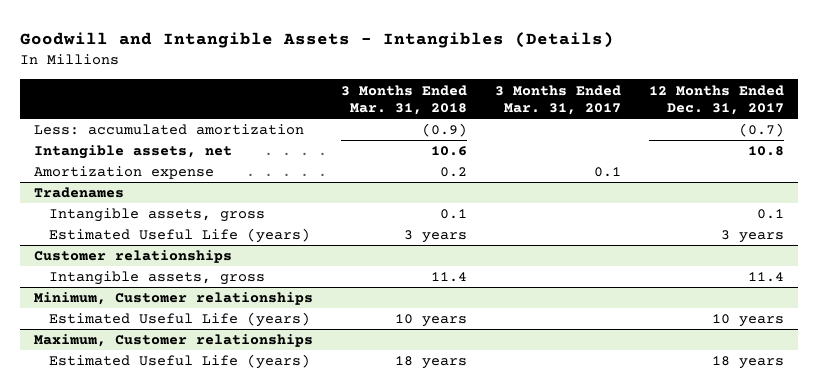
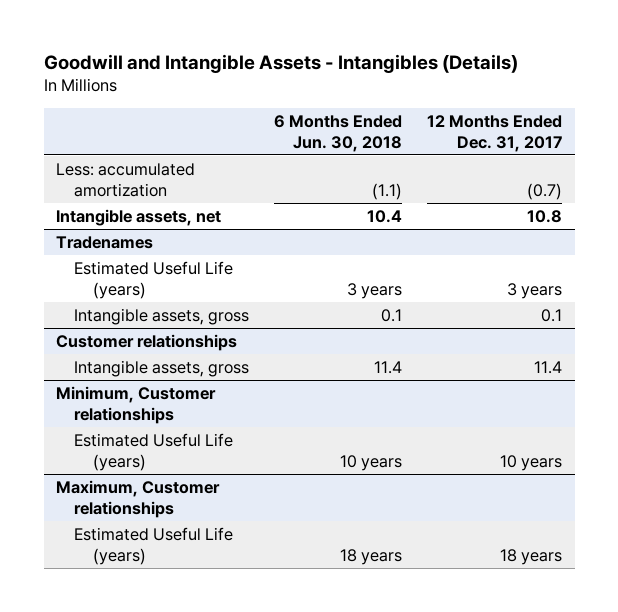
[341,84,468,116] 3 Months Ended Mar. 31, 2018 -> none
[495,84,622,116] 3 Months Ended Mar. 31, 2017 -> none
none -> [274,114,403,152] 6 Months Ended Jun. 30, 2018
[34,166,215,180] Amortization expense -> none
[49,208,266,223] Intangible assets, gross -> [74,308,250,326] Intangible assets, gross

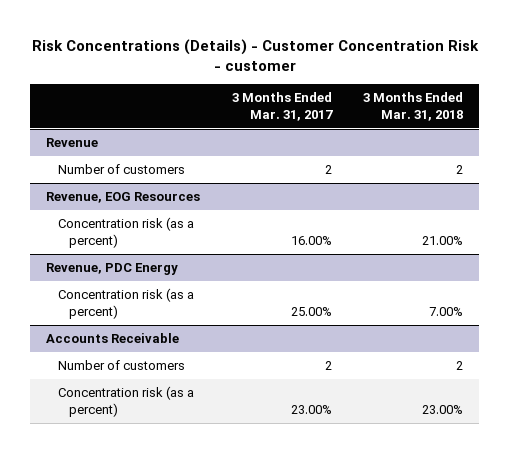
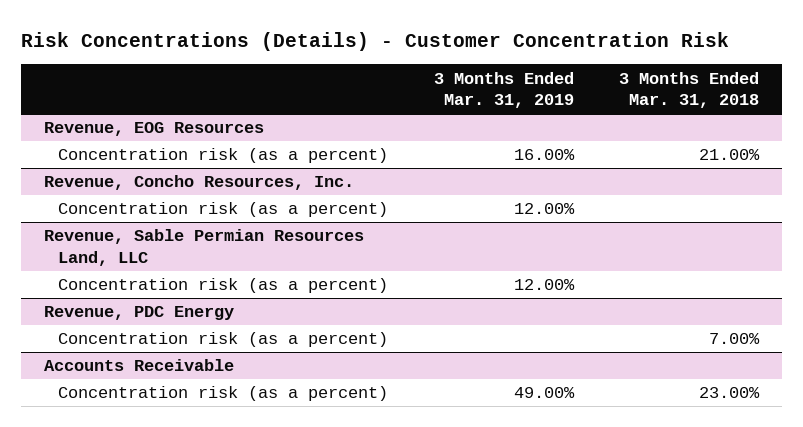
[31,38,479,72] Risk Concentrations (Details) - Customer Concentration Risk - customer -> [20,32,729,52] Risk Concentrations (Details) - Customer Concentration Risk
[231,92,333,122] 3 Months Ended Mar. 31, 2017 -> none
none -> [433,71,574,109] 3 Months Ended Mar. 31, 2019
[46,138,99,148] Revenue -> none
[57,164,185,175] Number of customers -> none
none -> [43,175,354,191] Revenue, Concho Resources, Inc.
none -> [58,202,389,218] Concentration risk (as a percent)
none -> [43,229,364,266] Revenue, Sable Permian Resources Land, LLC
none -> [58,278,389,294] Concentration risk (as a percent)
[57,360,185,371] Number of customers -> none

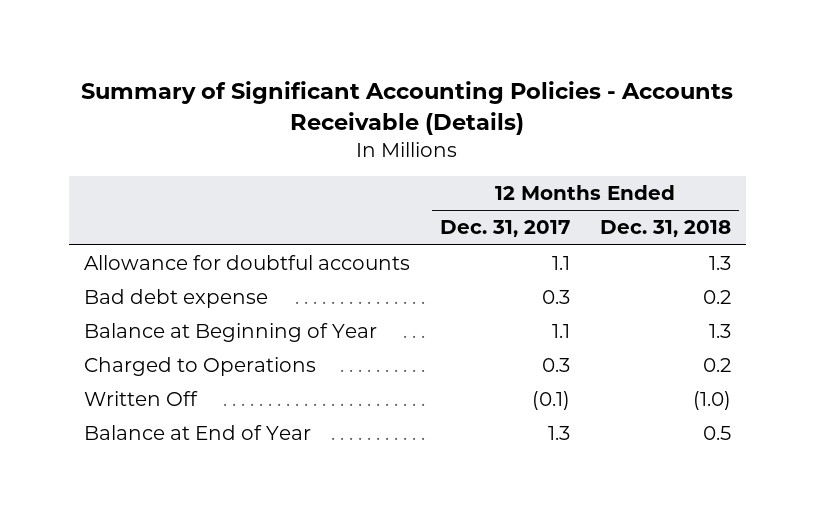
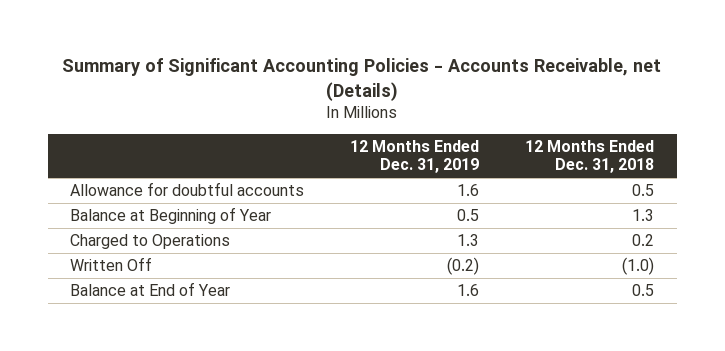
[81,81,734,136] Summary of Significant Accounting Policies - Accounts Receivable (Details) -> [62,58,662,101] Summary of Significant Accounting Policies - Accounts Receivable, net (Details)
[439,220,570,238] Dec. 31, 2017 -> none
none -> [350,140,480,174] 12 Months Ended Dec. 31, 2019
[83,288,268,308] Bad debt expense -> none
[708,255,731,270] 1.3 -> [632,184,655,197] 0.5

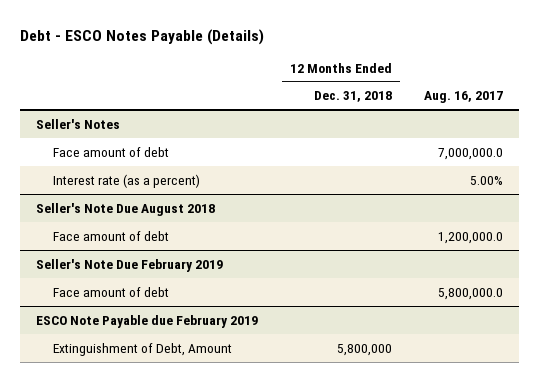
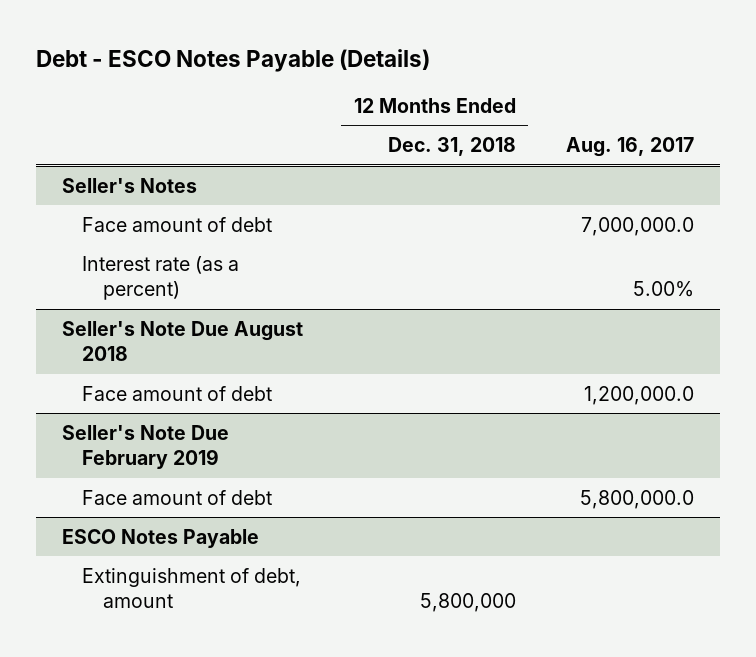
[35,314,258,328] ESCO Note Payable due February 2019 -> [61,528,259,548] ESCO Notes Payable
[53,342,233,356] Extinguishment of Debt, Amount -> [82,567,302,608] Extinguishment of debt, amount

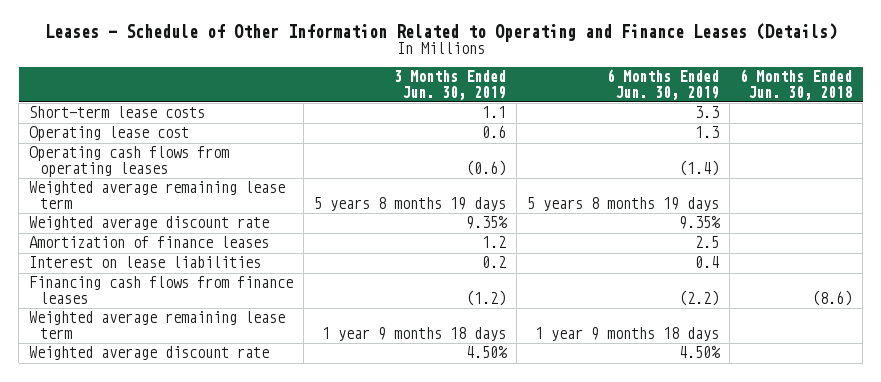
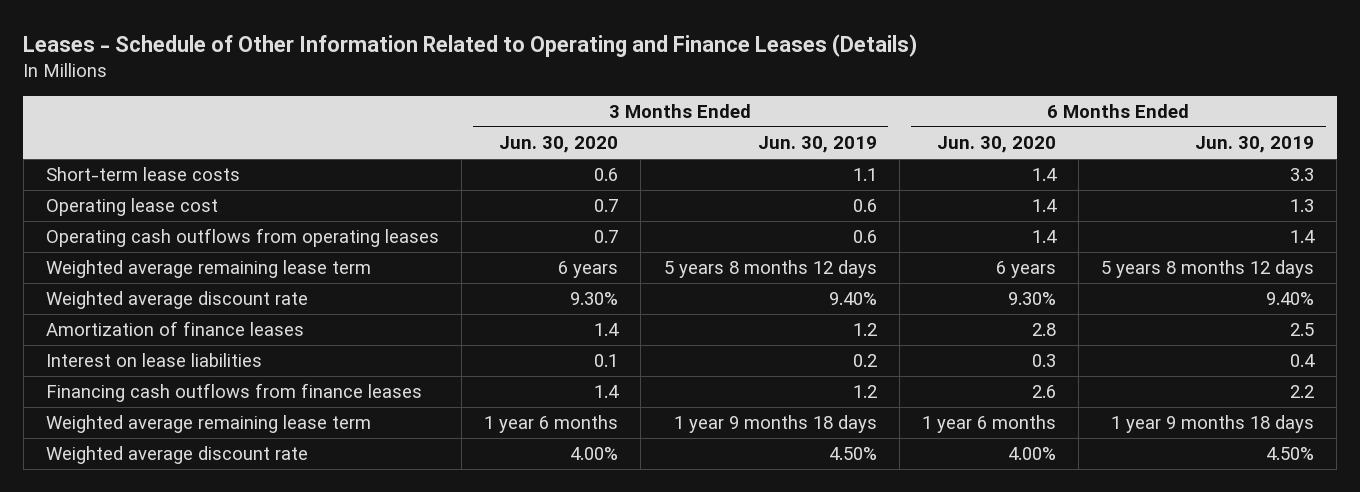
[740,69,853,100] 6 Months Ended Jun. 30, 2018 -> none
none -> [499,136,619,154] Jun. 30, 2020
none -> [936,136,1056,154] Jun. 30, 2020
[29,146,230,177] Operating cash flows from operating leases -> [45,228,439,248] Operating cash outflows from operating leases
[466,159,507,176] (0.6) -> [852,230,877,244] 0.6
[679,159,720,176] (1.4) -> [1290,230,1316,244] 1.4
[314,196,507,211] 5 years 8 months 19 days -> [663,260,877,279] 5 years 8 months 12 days
[527,196,720,211] 5 years 8 months 19 days -> [1101,260,1315,279] 5 years 8 months 12 days
[466,216,509,230] 9.35% -> [828,292,877,306] 9.40%
[679,216,722,230] 9.35% -> [1266,292,1315,306] 9.40%
[29,276,294,304] Financing cash flows from finance leases -> [45,383,422,403] Financing cash outflows from finance leases
[466,289,507,306] (1.2) -> [852,385,877,399] 1.2
[679,289,720,306] (2.2) -> [1290,385,1315,399] 2.2

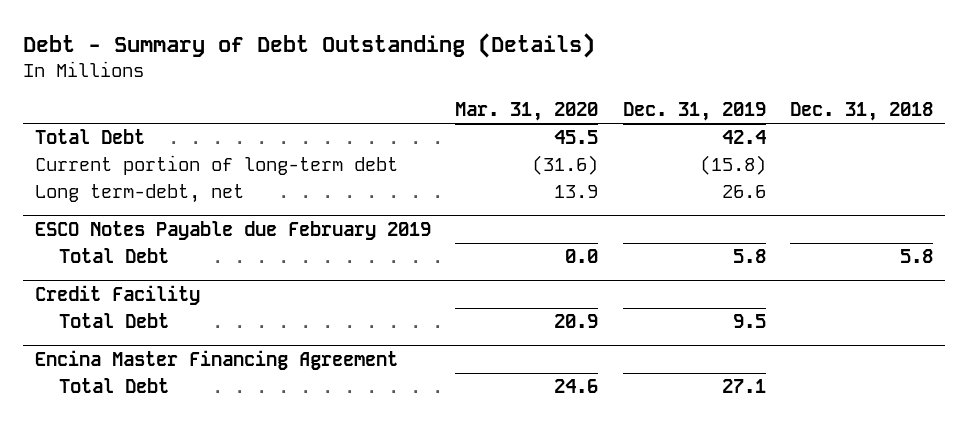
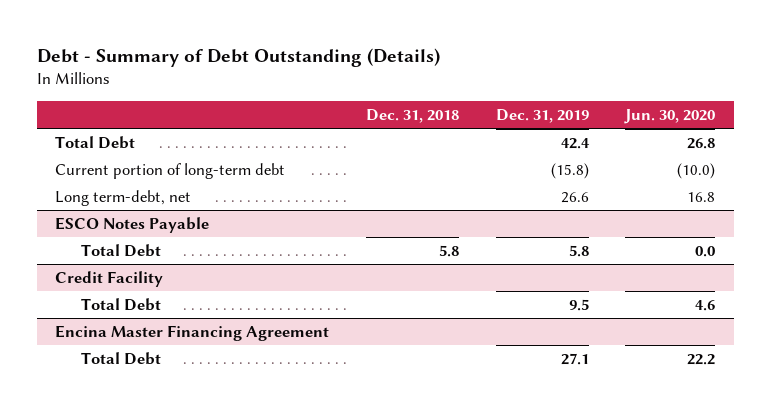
[455,102,599,122] Mar. 31, 2020 -> none
none -> [624,108,716,124] Jun. 30, 2020
[35,220,432,240] ESCO Notes Payable due February 2019 -> [54,217,209,234] ESCO Notes Payable

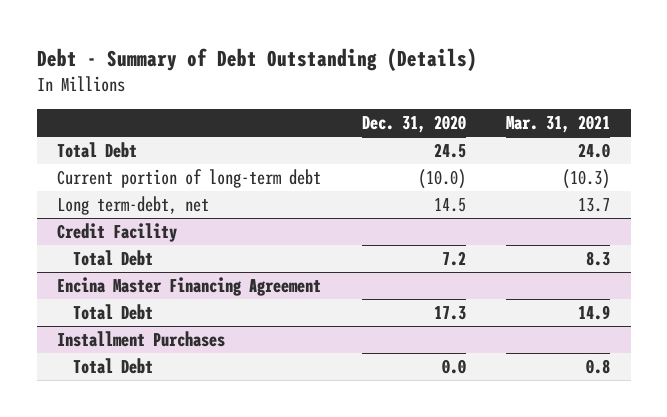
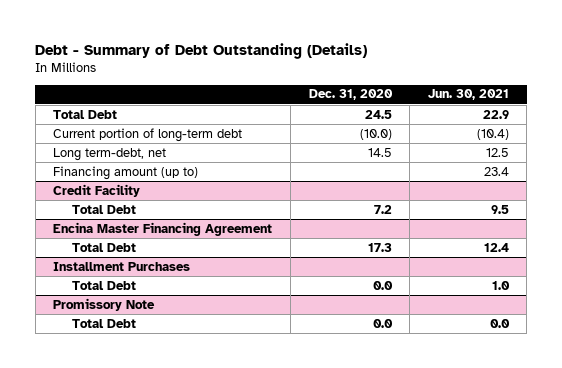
[506,115,611,134] Mar. 31, 2021 -> none
none -> [427,89,509,101] Jun. 30, 2021
none -> [53,165,199,180] Financing amount (up to)
none -> [53,297,156,311] Promissory Note
none -> [72,318,137,328] Total Debt

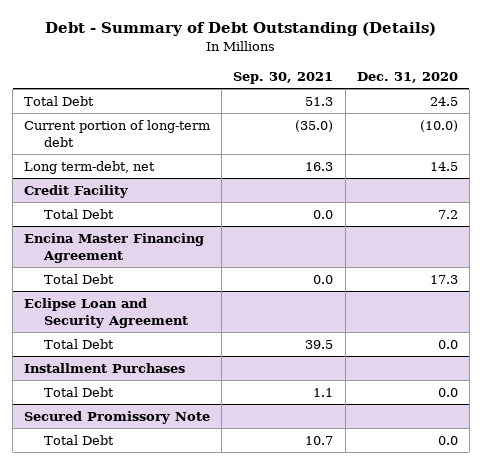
[427,89,509,101] Jun. 30, 2021 -> none
none -> [233,72,334,85] Sep. 30, 2021
[53,165,199,180] Financing amount (up to) -> none
none -> [24,298,189,328] Eclipse Loan and Security Agreement
none -> [44,339,115,350] Total Debt
[53,297,156,311] Promissory Note -> [24,411,211,425] Secured Promissory Note

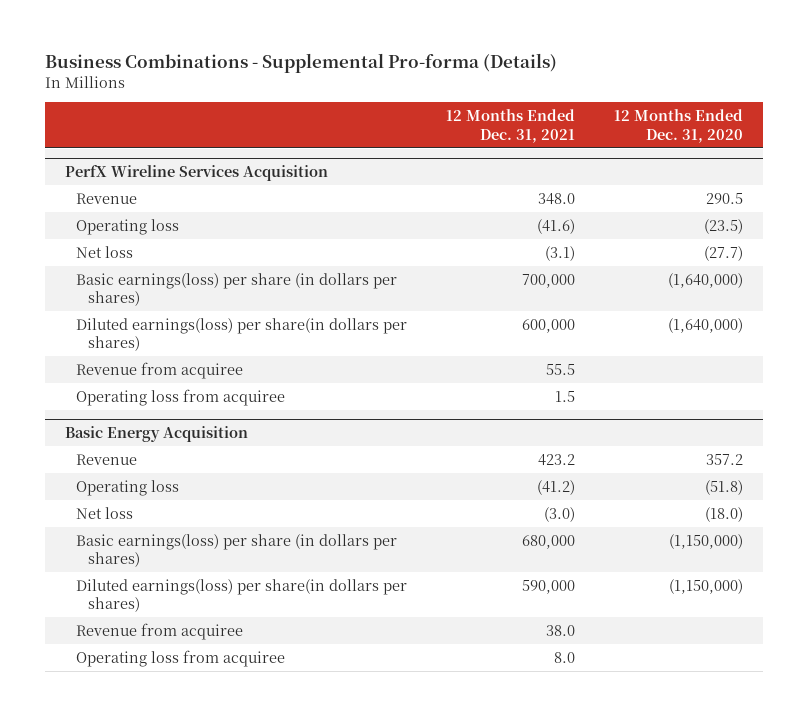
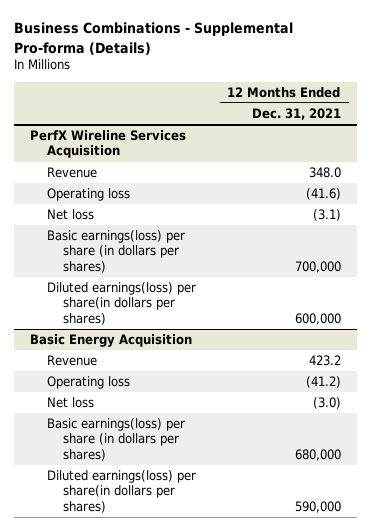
[614,109,744,143] 12 Months Ended Dec. 31, 2020 -> none
[76,361,244,379] Revenue from acquiree -> none
[76,388,286,406] Operating loss from acquiree -> none
[76,622,244,640] Revenue from acquiree -> none
[76,649,286,667] Operating loss from acquiree -> none

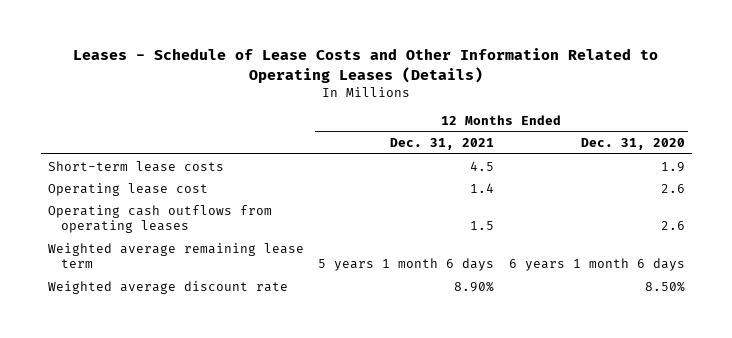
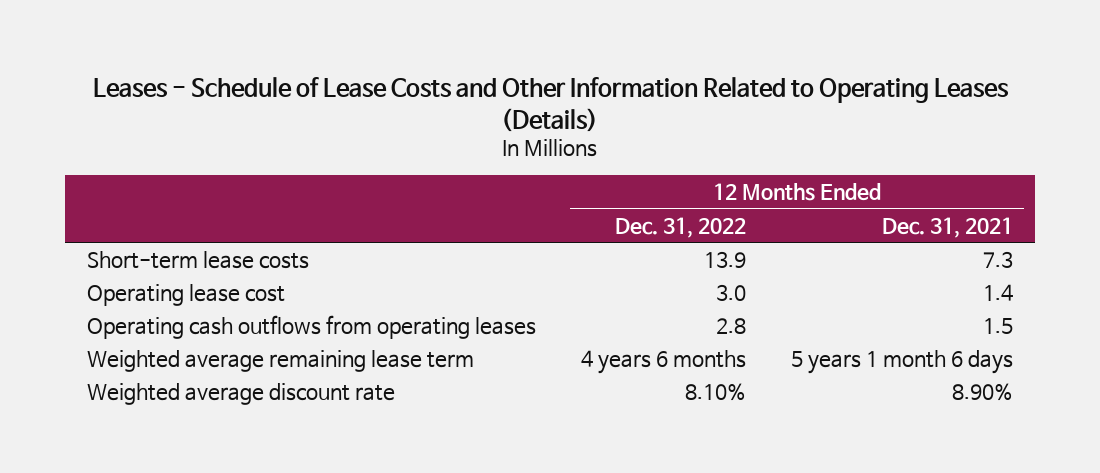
[580,138,685,151] Dec. 31, 2020 -> none
none -> [614,216,746,238] Dec. 31, 2022
[470,160,495,171] 4.5 -> [982,251,1013,269] 7.3

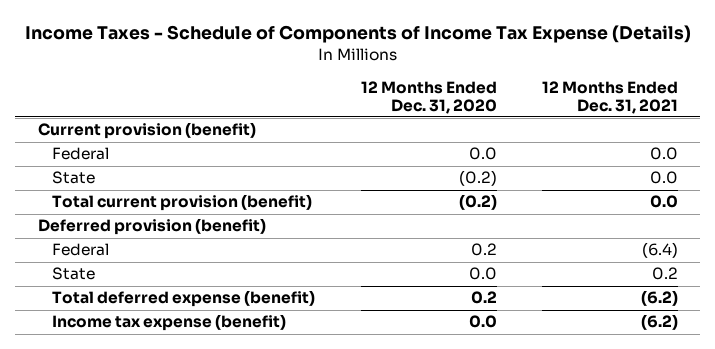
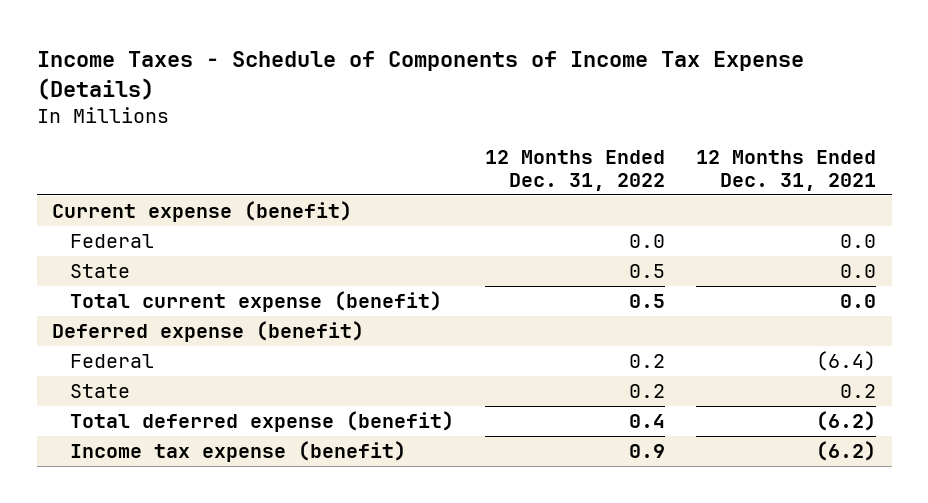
[360,80,497,114] 12 Months Ended Dec. 31, 2020 -> none
none -> [485,149,666,191] 12 Months Ended Dec. 31, 2022
[37,122,256,140] Current provision (benefit) -> [52,200,353,222] Current expense (benefit)
[52,194,313,212] Total current provision (benefit) -> [69,290,442,312] Total current expense (benefit)
[37,218,266,236] Deferred provision (benefit) -> [52,320,365,342] Deferred expense (benefit)

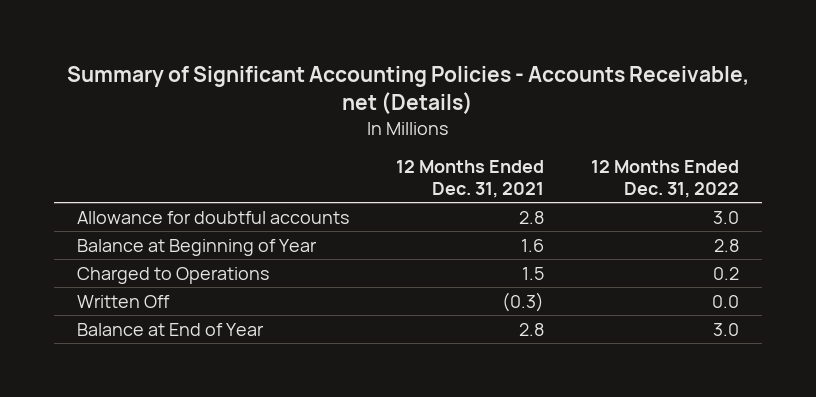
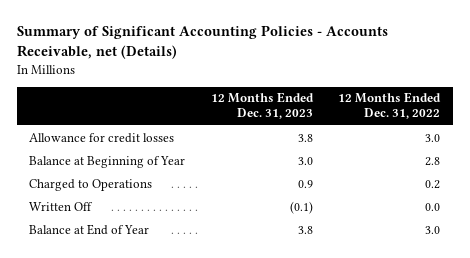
[396,160,545,198] 12 Months Ended Dec. 31, 2021 -> none
none -> [210,92,314,120] 12 Months Ended Dec. 31, 2023
[77,210,350,224] Allowance for doubtful accounts -> [29,132,175,143] Allowance for credit losses

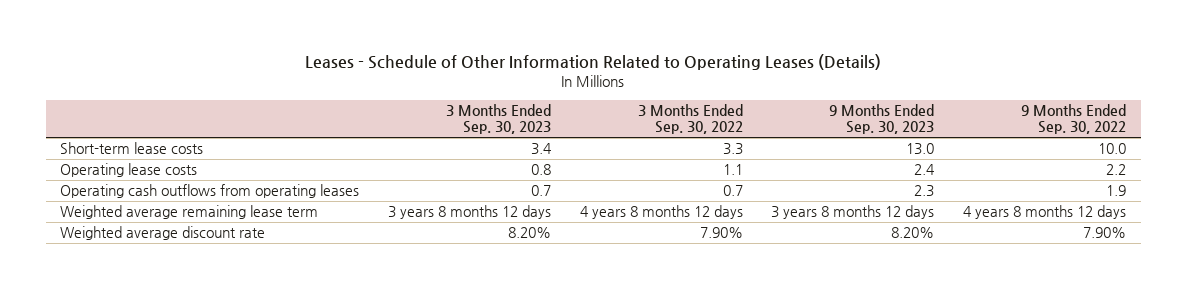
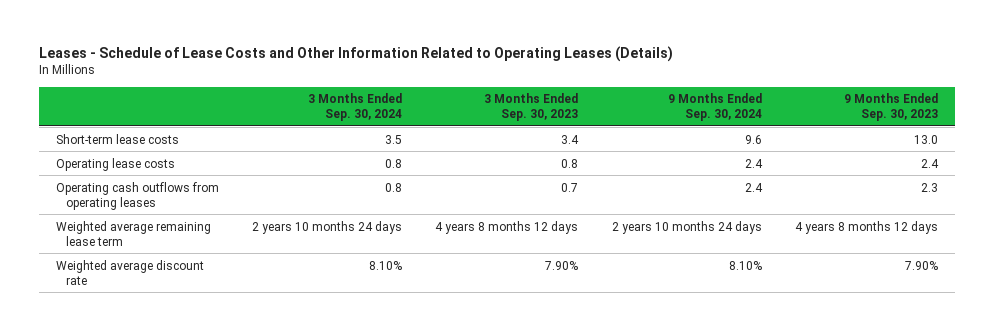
[305,54,882,71] Leases - Schedule of Other Information Related to Operating Leases (Details) -> [38,45,673,62] Leases - Schedule of Lease Costs and Other Information Related to Operating Leases (Details)
[637,103,743,135] 3 Months Ended Sep. 30, 2022 -> none
[1021,103,1127,135] 9 Months Ended Sep. 30, 2022 -> none
none -> [308,93,403,122] 3 Months Ended Sep. 30, 2024
none -> [667,93,762,122] 9 Months Ended Sep. 30, 2024
[387,205,551,220] 3 years 8 months 12 days -> [435,220,579,234] 4 years 8 months 12 days
[771,205,935,220] 3 years 8 months 12 days -> [795,220,939,234] 4 years 8 months 12 days
[507,227,551,239] 8.20% -> [545,260,579,270] 7.90%
[891,227,935,239] 8.20% -> [905,260,939,270] 7.90%

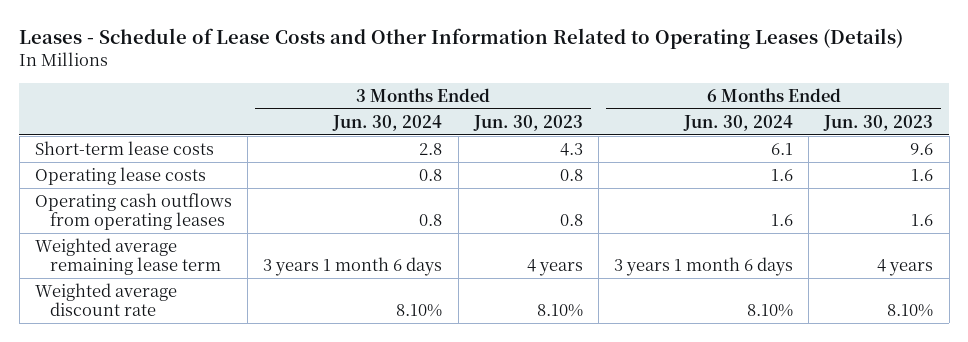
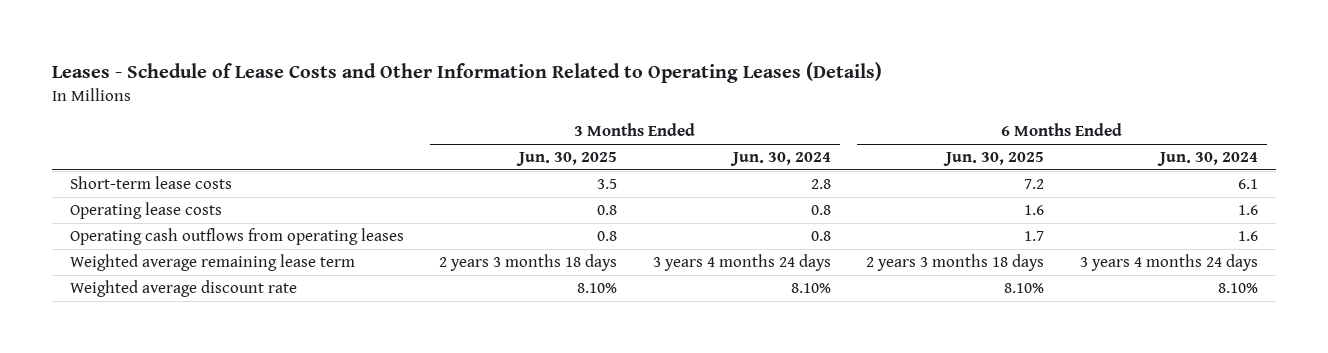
[472,114,583,131] Jun. 30, 2023 -> none
[823,114,934,131] Jun. 30, 2023 -> none
none -> [516,152,618,167] Jun. 30, 2025
none -> [943,152,1045,167] Jun. 30, 2025
[263,257,443,277] 3 years 1 month 6 days -> [652,254,831,272] 3 years 4 months 24 days
[614,257,794,277] 3 years 1 month 6 days -> [1079,254,1258,272] 3 years 4 months 24 days

